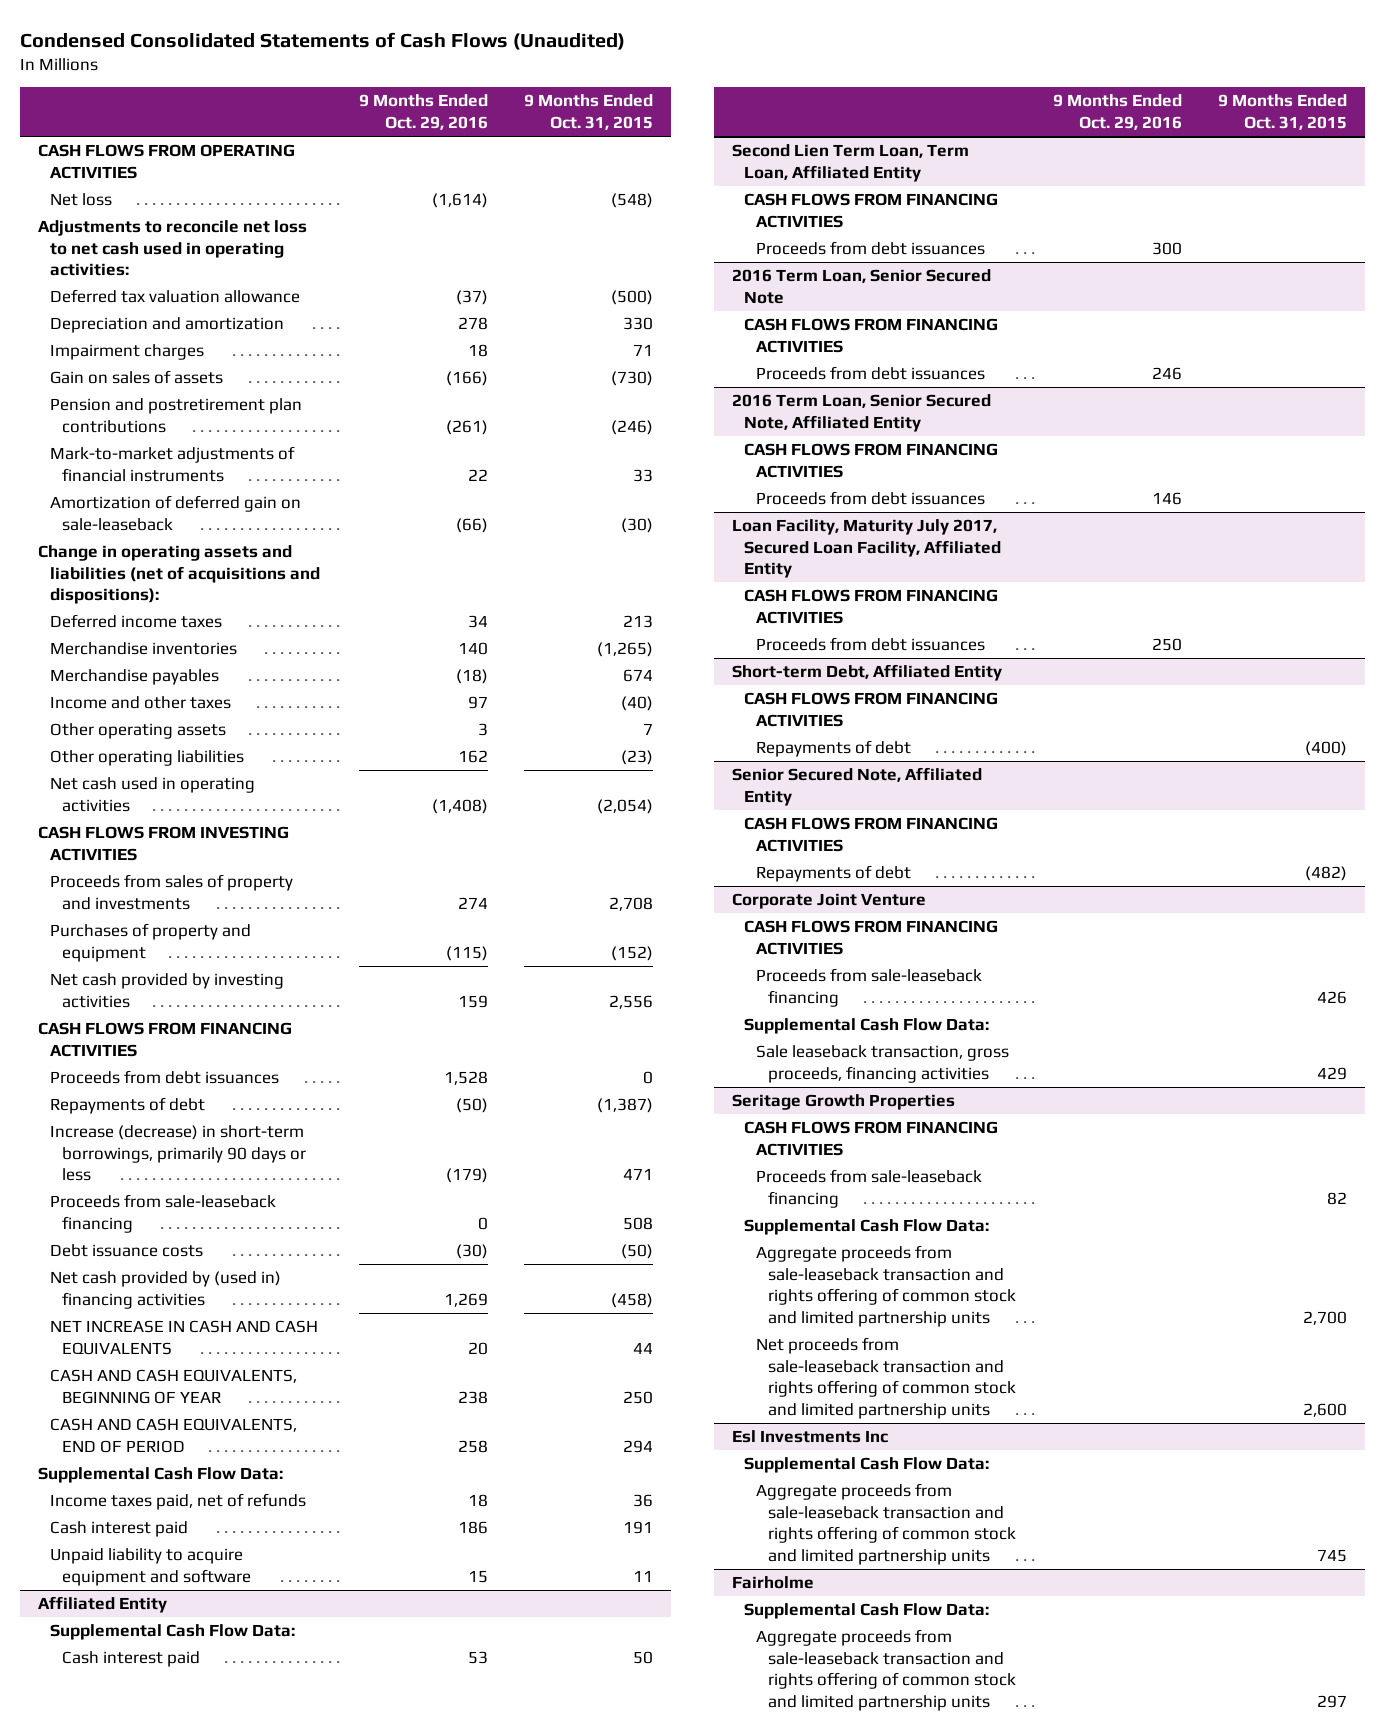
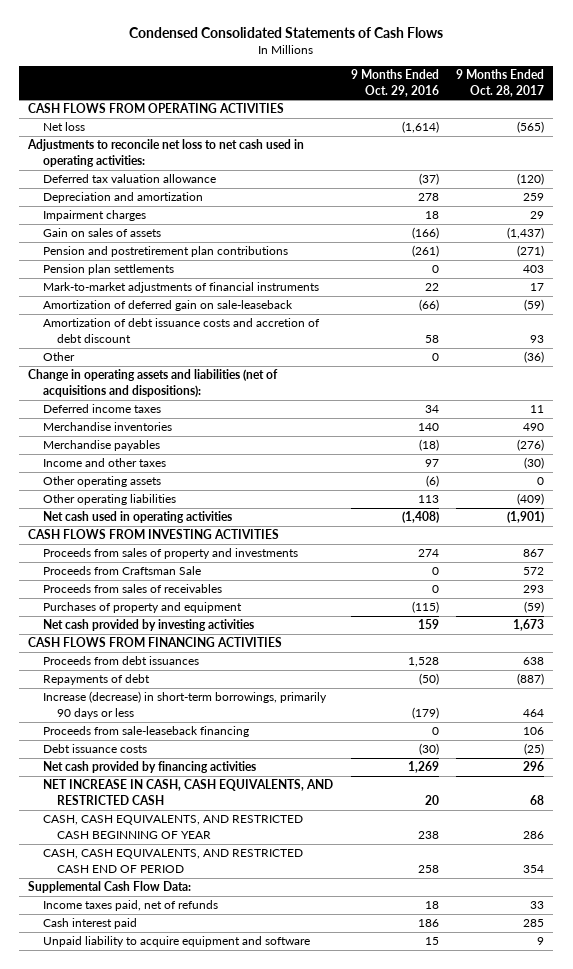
[19,31,625,50] Condensed Consolidated Statements of Cash Flows (Unaudited) -> [129,26,444,38] Condensed Consolidated Statements of Cash Flows
[523,94,653,130] 9 Months Ended Oct. 31, 2015 -> none
none -> [456,69,545,97] 9 Months Ended Oct. 28, 2017
none -> [42,264,174,276] Pension plan settlements
none -> [42,318,320,343] Amortization of debt issuance costs and accretion of debt discount
none -> [42,352,75,362] Other
[477,723,488,737] 3 -> [425,475,439,488] (6)
[457,750,488,764] 162 -> [417,495,439,504] 113
none -> [42,566,201,576] Proceeds from Craftsman Sale
none -> [42,584,222,594] Proceeds from sales of receivables
[50,1271,282,1309] Net cash provided by (used in) financing activities -> [42,761,256,774] Net cash provided by financing activities
[50,1320,319,1355] NET INCREASE IN CASH AND CASH EQUIVALENTS -> [42,779,333,805] NET INCREASE IN CASH, CASH EQUIVALENTS, AND RESTRICTED CASH
[50,1369,298,1404] CASH AND CASH EQUIVALENTS, BEGINNING OF YEAR -> [42,815,303,839] CASH, CASH EQUIVALENTS, AND RESTRICTED CASH BEGINNING OF YEAR
[50,1418,298,1453] CASH AND CASH EQUIVALENTS, END OF PERIOD -> [42,849,303,873] CASH, CASH EQUIVALENTS, AND RESTRICTED CASH END OF PERIOD
[38,1596,168,1614] Affiliated Entity -> none
[50,1624,296,1641] Supplemental Cash Flow Data: -> none
[62,1651,201,1668] Cash interest paid -> none
[732,144,970,182] Second Lien Term Loan, Term Loan, Affiliated Entity -> none
[744,193,999,228] CASH FLOWS FROM FINANCING ACTIVITIES -> none
[756,241,986,256] Proceeds from debt issuances -> none
[732,269,992,304] 2016 Term Loan, Senior Secured Note -> none
[744,318,999,353] CASH FLOWS FROM FINANCING ACTIVITIES -> none
[756,366,986,381] Proceeds from debt issuances -> none
[732,394,992,432] 2016 Term Loan, Senior Secured Note, Affiliated Entity -> none
[744,443,999,478] CASH FLOWS FROM FINANCING ACTIVITIES -> none
[756,491,986,506] Proceeds from debt issuances -> none
[732,519,1002,579] Loan Facility, Maturity July 2017, Secured Loan Facility, Affiliated Entity -> none
[744,589,999,624] CASH FLOWS FROM FINANCING ACTIVITIES -> none
[756,637,986,652] Proceeds from debt issuances -> none
[732,664,1003,682] Short-term Debt, Affiliated Entity -> none
[744,692,999,727] CASH FLOWS FROM FINANCING ACTIVITIES -> none
[756,740,912,758] Repayments of debt -> none
[732,767,983,806] Senior Secured Note, Affiliated Entity -> none
[744,817,999,852] CASH FLOWS FROM FINANCING ACTIVITIES -> none
[756,865,912,883] Repayments of debt -> none
[732,893,927,910] Corporate Joint Venture -> none
[744,920,999,955] CASH FLOWS FROM FINANCING ACTIVITIES -> none
[756,968,983,1007] Proceeds from sale-leaseback financing -> none
[744,1018,990,1035] Supplemental Cash Flow Data: -> none
[756,1045,1010,1083] Sale leaseback transaction, gross proceeds, financing activities -> none
[732,1094,956,1111] Seritage Growth Properties -> none
[744,1121,999,1156] CASH FLOWS FROM FINANCING ACTIVITIES -> none
[756,1169,983,1208] Proceeds from sale-leaseback financing -> none
[744,1219,990,1236] Supplemental Cash Flow Data: -> none
[756,1245,1017,1327] Aggregate proceeds from sale-leaseback transaction and rights offering of common stock and limited partnership units -> none
[756,1337,1017,1419] Net proceeds from sale-leaseback transaction and rights offering of common stock and limited partnership units -> none
[732,1430,889,1444] Esl Investments Inc -> none
[744,1457,990,1474] Supplemental Cash Flow Data: -> none
[756,1483,1017,1565] Aggregate proceeds from sale-leaseback transaction and rights offering of common stock and limited partnership units -> none
[732,1576,815,1590] Fairholme -> none
[744,1603,990,1620] Supplemental Cash Flow Data: -> none
[756,1629,1017,1711] Aggregate proceeds from sale-leaseback transaction and rights offering of common stock and limited partnership units -> none

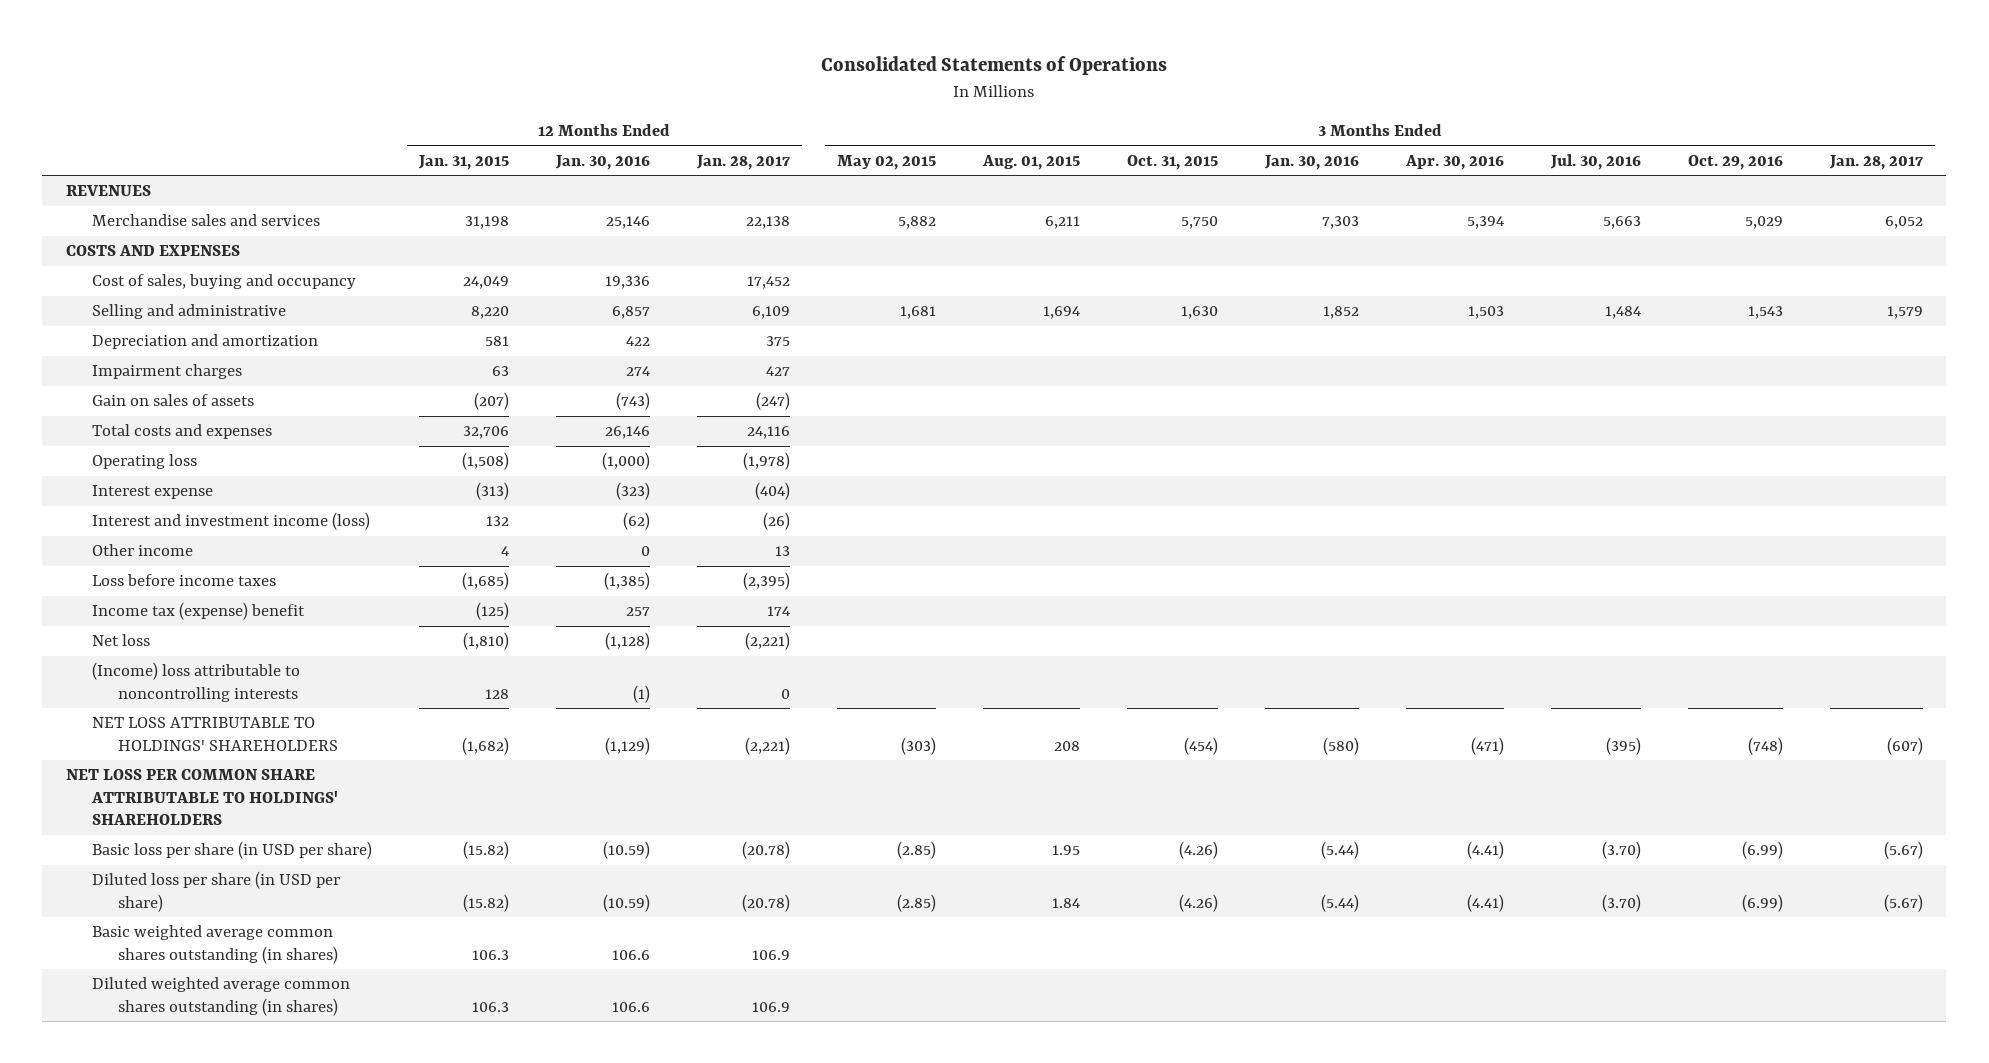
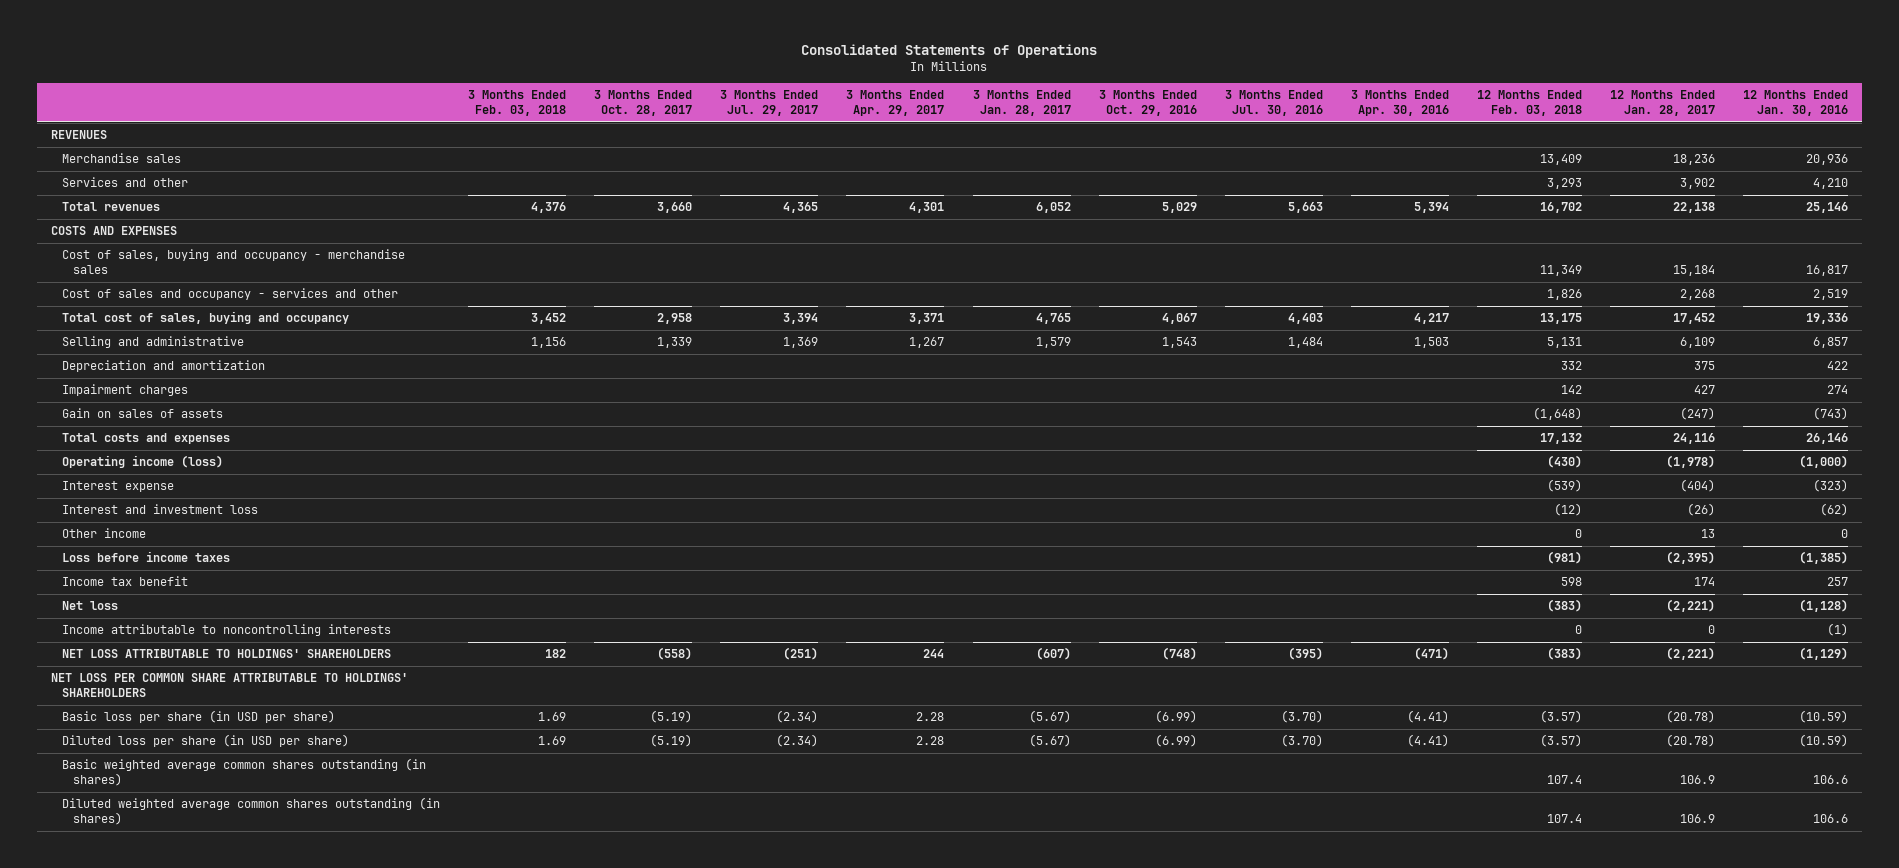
[418,154,510,170] Jan. 31, 2015 -> none
[836,154,936,170] May 02, 2015 -> none
[981,154,1080,170] Aug. 01, 2015 -> none
[1126,154,1218,170] Oct. 31, 2015 -> none
[1263,154,1359,170] Jan. 30, 2016 -> none
none -> [468,90,567,117] 3 Months Ended Feb. 03, 2018
none -> [594,90,693,117] 3 Months Ended Oct. 28, 2017
none -> [720,90,819,117] 3 Months Ended Jul. 29, 2017
none -> [846,90,945,117] 3 Months Ended Apr. 29, 2017
none -> [1477,90,1583,117] 12 Months Ended Feb. 03, 2018
none -> [61,153,181,164] Merchandise sales
none -> [61,177,188,188] Services and other
[92,214,321,227] Merchandise sales and services -> [61,202,160,212] Total revenues
[92,274,357,290] Cost of sales, buying and occupancy -> [61,249,405,275] Cost of sales, buying and occupancy - merchandise sales
[604,276,650,290] 19,336 -> [1806,265,1849,277] 16,817
[746,276,790,290] 17,452 -> [1673,265,1716,277] 15,184
none -> [61,288,398,301] Cost of sales and occupancy - services and other
none -> [61,311,349,325] Total cost of sales, buying and occupancy
[92,454,198,470] Operating loss -> [61,455,223,469] Operating income (loss)
[92,512,371,531] Interest and investment income (loss) -> [61,504,258,515] Interest and investment loss
[92,602,306,621] Income tax (expense) benefit -> [61,576,188,587] Income tax benefit
[92,662,301,702] (Income) loss attributable to noncontrolling interests -> [61,624,391,637] Income attributable to noncontrolling interests

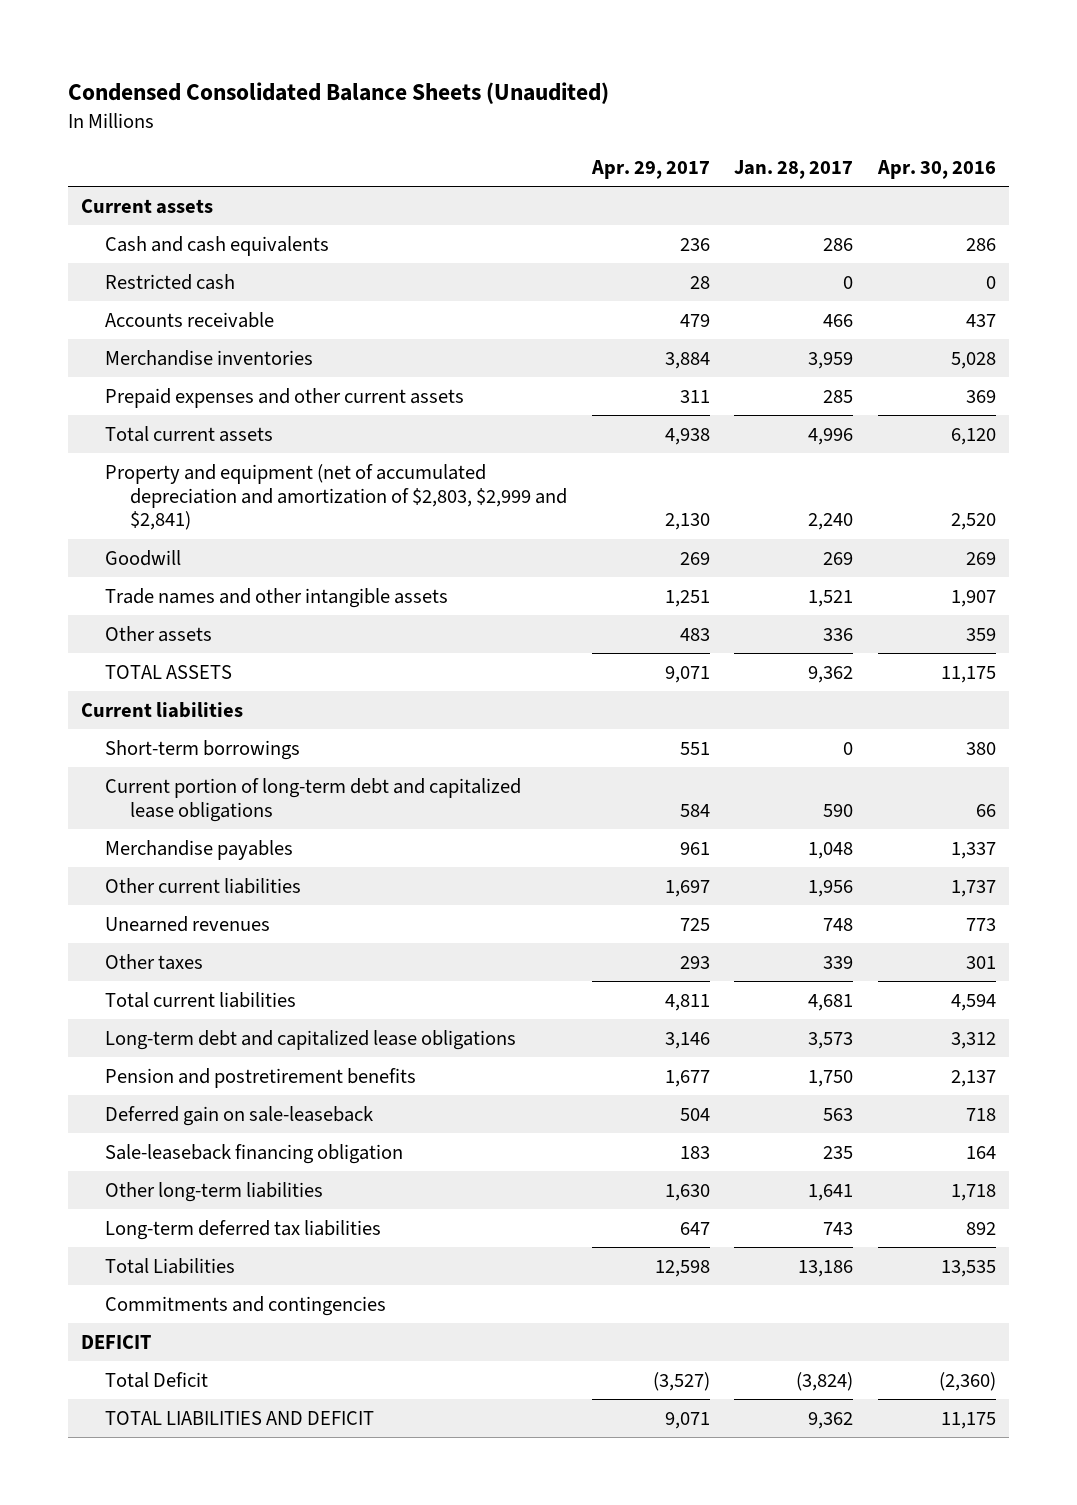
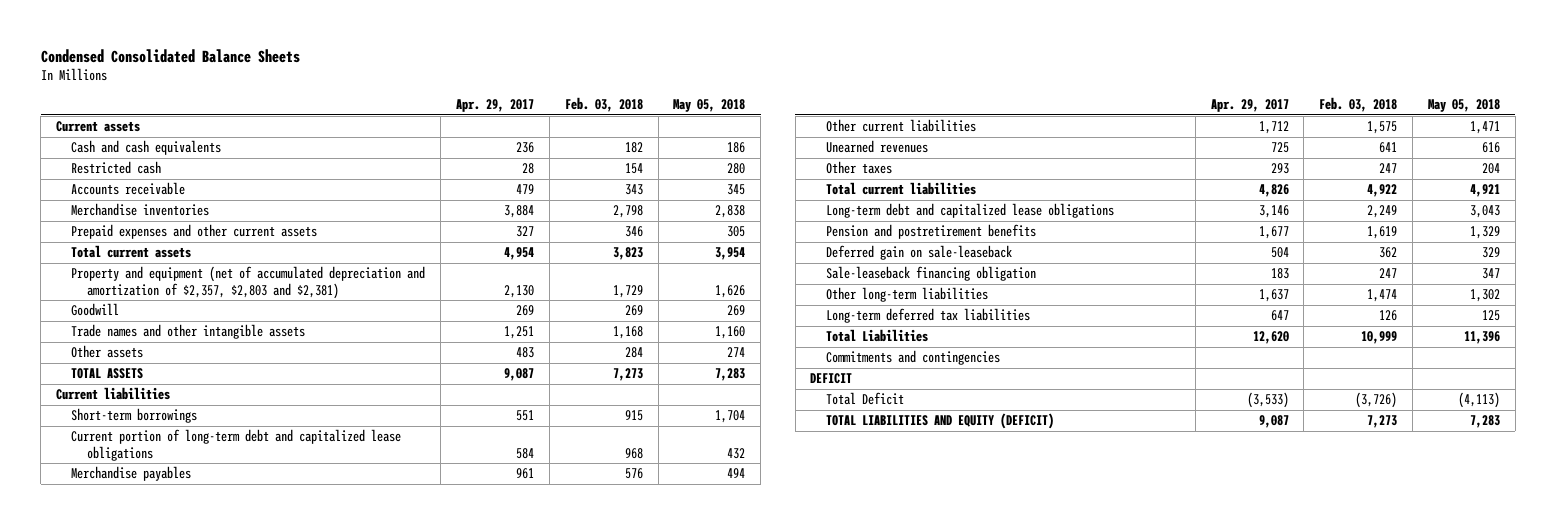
[68,82,610,105] Condensed Consolidated Balance Sheets (Unaudited) -> [40,48,300,63] Condensed Consolidated Balance Sheets
[734,160,854,180] Jan. 28, 2017 -> none
[877,160,997,180] Apr. 30, 2016 -> none
none -> [564,97,643,113] Feb. 03, 2018
none -> [673,99,746,113] May 05, 2018
[679,389,710,403] 311 -> [516,226,535,238] 327
[664,427,710,445] 4,938 -> [504,247,535,261] 4,954
[105,463,567,531] Property and equipment (net of accumulated depreciation and amortization of $2,803, $2,999 and $2,841) -> [71,266,426,299] Property and equipment (net of accumulated depreciation and amortization of $2,357, $2,803 and $2,381)
[664,665,710,683] 9,071 -> [504,368,535,382] 9,087
[664,879,710,897] 1,697 -> [1258,121,1289,135] 1,712
[664,993,710,1011] 4,811 -> [1258,184,1289,198] 4,826
[664,1183,710,1201] 1,630 -> [1258,289,1289,303] 1,637
[654,1259,710,1277] 12,598 -> [1252,331,1289,345] 12,620
[652,1371,710,1391] (3,527) -> [1246,392,1289,409] (3,533)
[105,1410,375,1425] TOTAL LIABILITIES AND DEFICIT -> [825,413,1054,430] TOTAL LIABILITIES AND EQUITY (DEFICIT)
[664,1411,710,1429] 9,071 -> [1258,415,1289,429] 9,087

